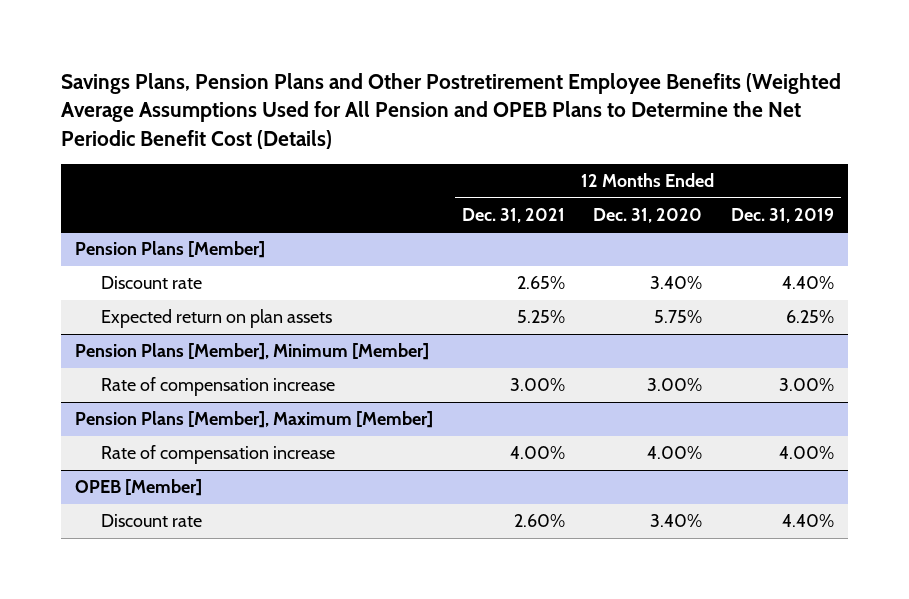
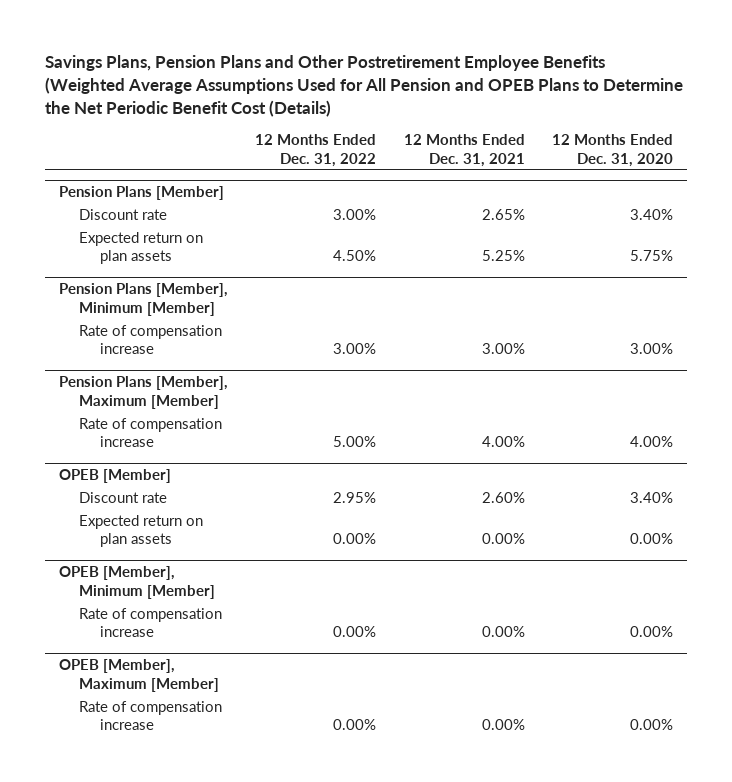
[730,207,834,223] Dec. 31, 2019 -> none
none -> [255,134,377,167] 12 Months Ended Dec. 31, 2022
none -> [79,514,204,548] Expected return on plan assets
none -> [59,566,216,599] OPEB [Member], Minimum [Member]
none -> [79,607,223,638] Rate of compensation increase
none -> [59,659,220,692] OPEB [Member], Maximum [Member]
none -> [79,700,223,731] Rate of compensation increase

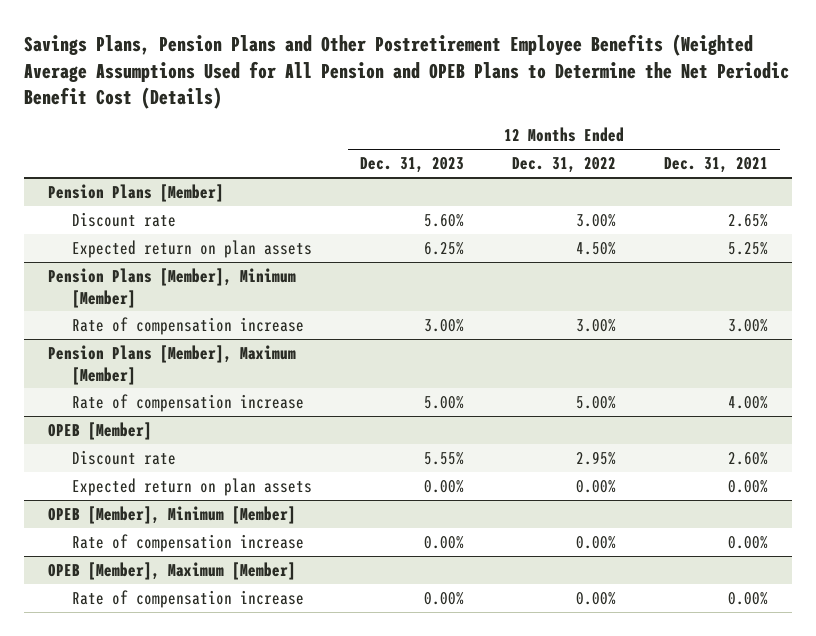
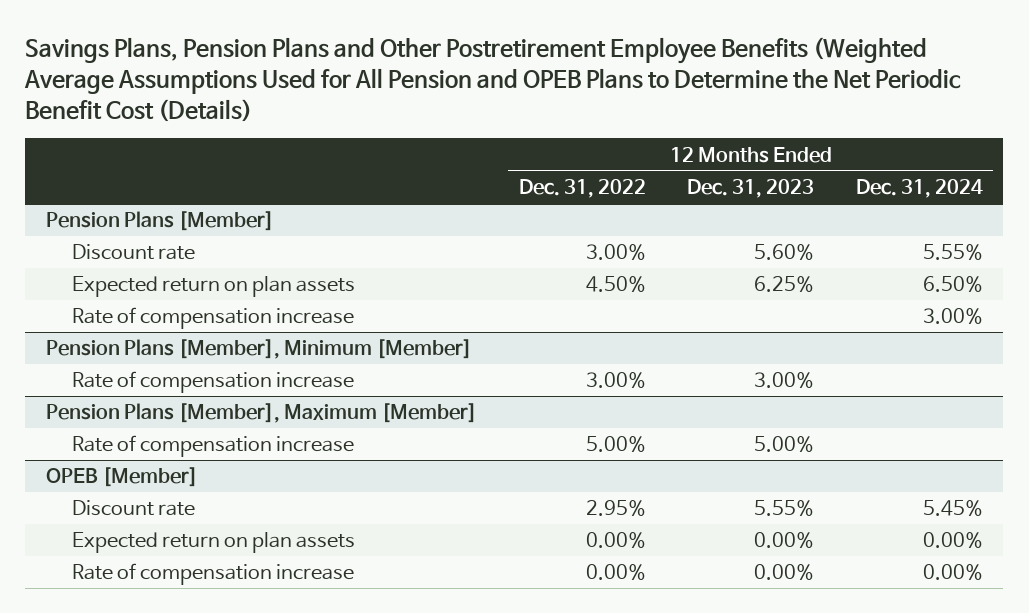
[663,157,768,174] Dec. 31, 2021 -> none
none -> [855,179,983,199] Dec. 31, 2024
none -> [72,307,355,330] Rate of compensation increase
[48,505,297,524] OPEB [Member], Minimum [Member] -> none
[48,561,297,580] OPEB [Member], Maximum [Member] -> none
[71,589,304,608] Rate of compensation increase -> none

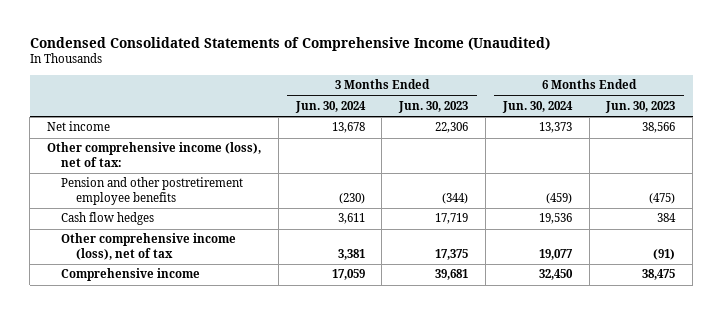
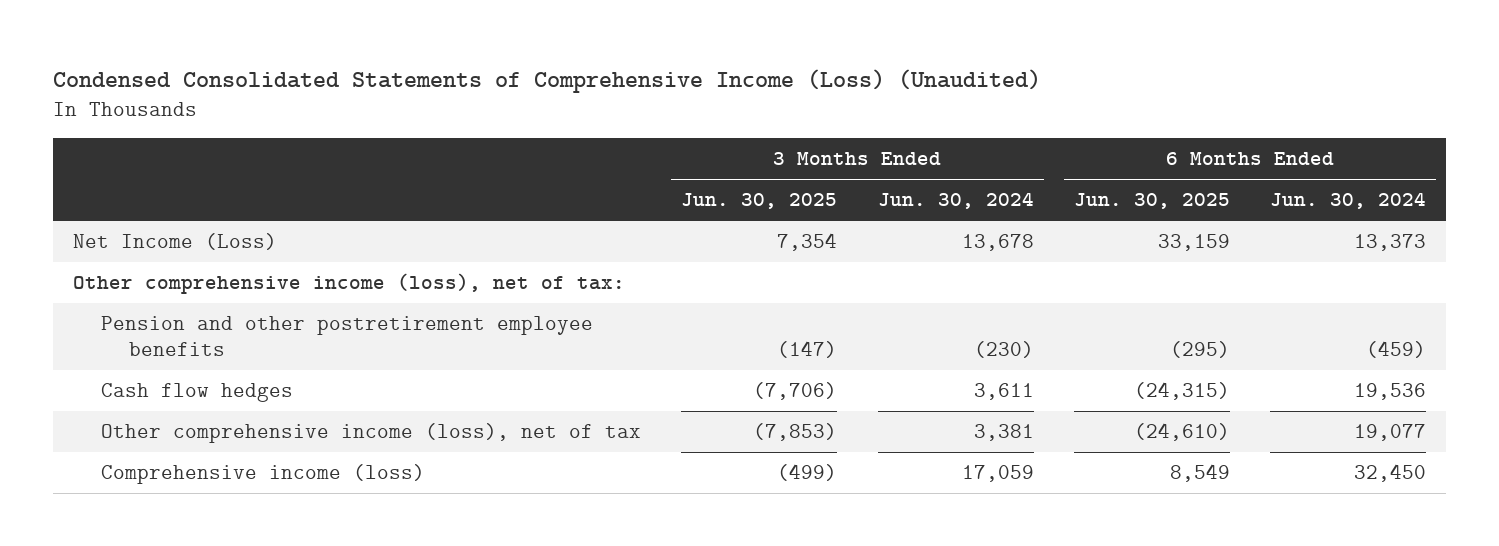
[29,36,550,51] Condensed Consolidated Statements of Comprehensive Income (Unaudited) -> [52,68,1041,93] Condensed Consolidated Statements of Comprehensive Income (Loss) (Unaudited)
[398,100,469,113] Jun. 30, 2023 -> none
[605,100,676,113] Jun. 30, 2023 -> none
none -> [681,193,838,210] Jun. 30, 2025
none -> [1073,193,1230,210] Jun. 30, 2025
[46,121,110,132] Net income -> [73,233,278,251] Net Income (Loss)
[61,268,201,282] Comprehensive income -> [100,464,425,485] Comprehensive income (loss)

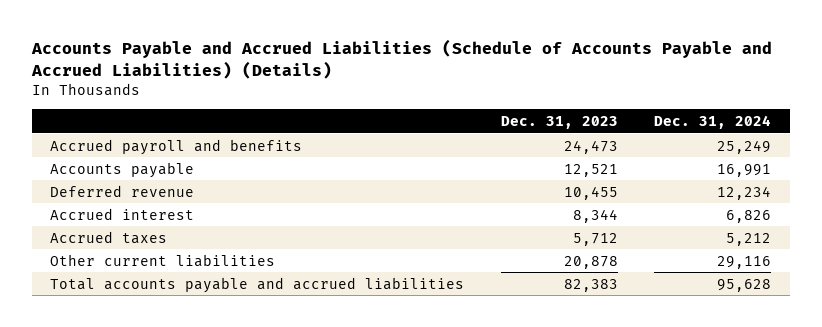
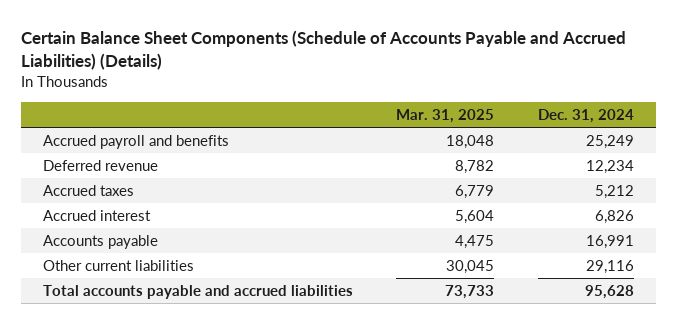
[31,39,773,80] Accounts Payable and Accrued Liabilities (Schedule of Accounts Payable and Accrued Liabilities) (Details) -> [20,29,626,71] Certain Balance Sheet Components (Schedule of Accounts Payable and Accrued Liabilities) (Details)
[500,115,618,129] Dec. 31, 2023 -> none
none -> [396,108,495,123] Mar. 31, 2025
[50,207,195,220] Accrued interest -> [42,210,151,222] Accrued interest
[50,161,195,178] Accounts payable -> [42,235,158,250] Accounts payable

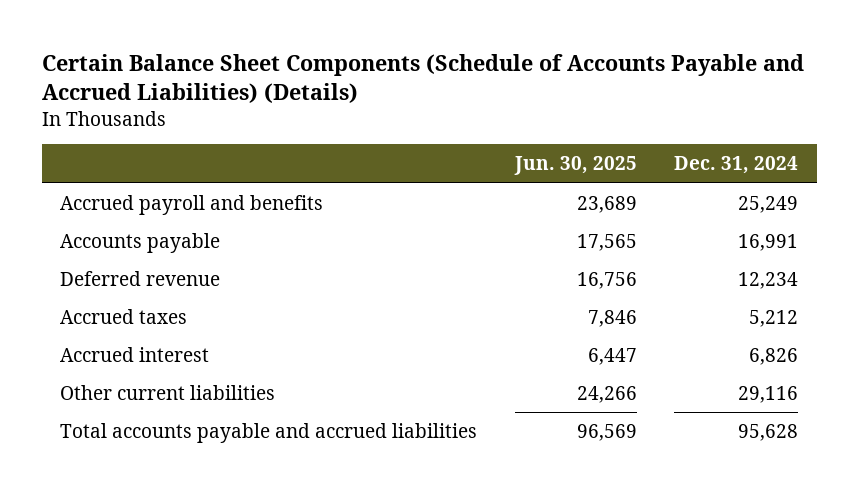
[396,108,495,123] Mar. 31, 2025 -> none
none -> [513,156,637,176] Jun. 30, 2025
[42,235,158,250] Accounts payable -> [60,232,221,253] Accounts payable

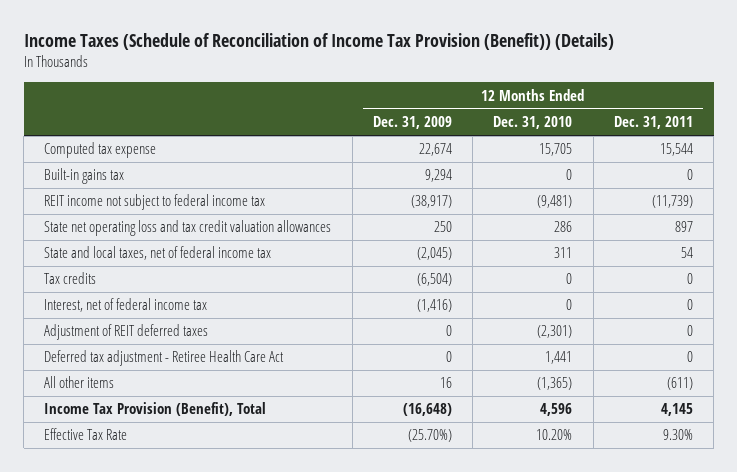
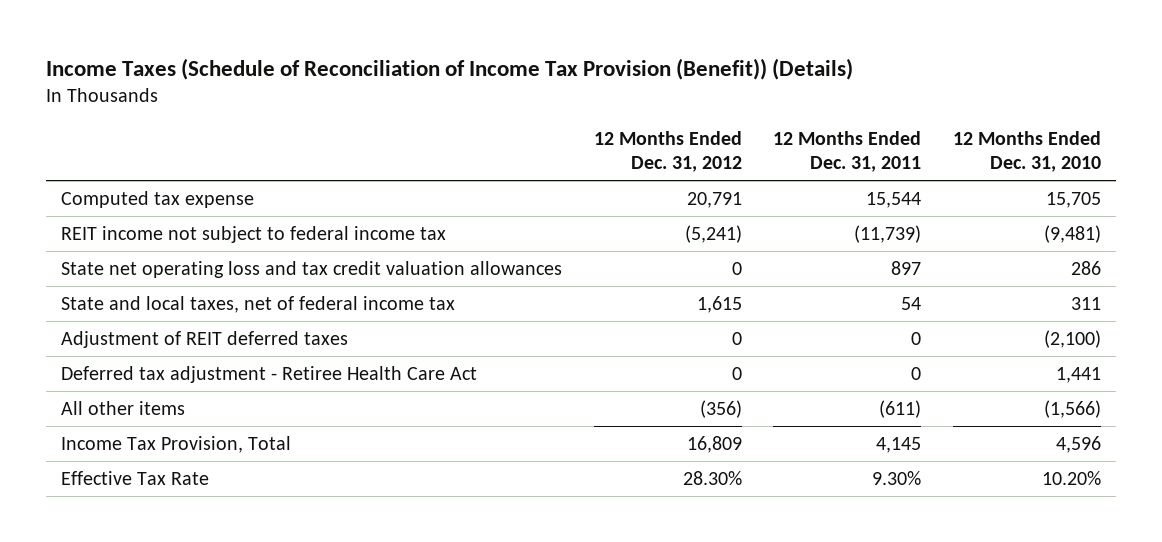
[372,116,452,130] Dec. 31, 2009 -> none
none -> [593,130,742,173] 12 Months Ended Dec. 31, 2012
[44,168,125,185] Built-in gains tax -> none
[44,272,97,285] Tax credits -> none
[44,298,208,313] Interest, net of federal income tax -> none
[537,325,573,339] (2,301) -> [1043,329,1101,348] (2,100)
[537,377,573,391] (1,365) -> [1043,399,1101,418] (1,566)
[44,402,267,417] Income Tax Provision (Benefit), Total -> [61,435,292,453] Income Tax Provision, Total

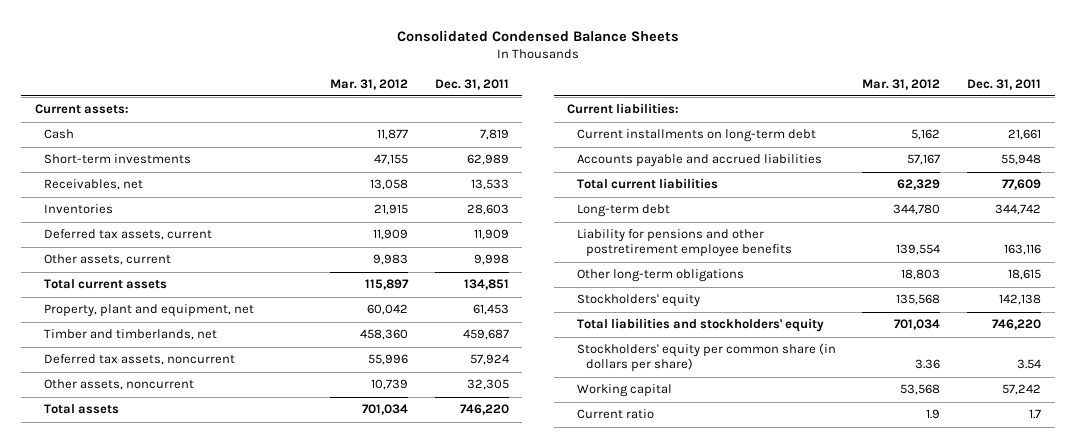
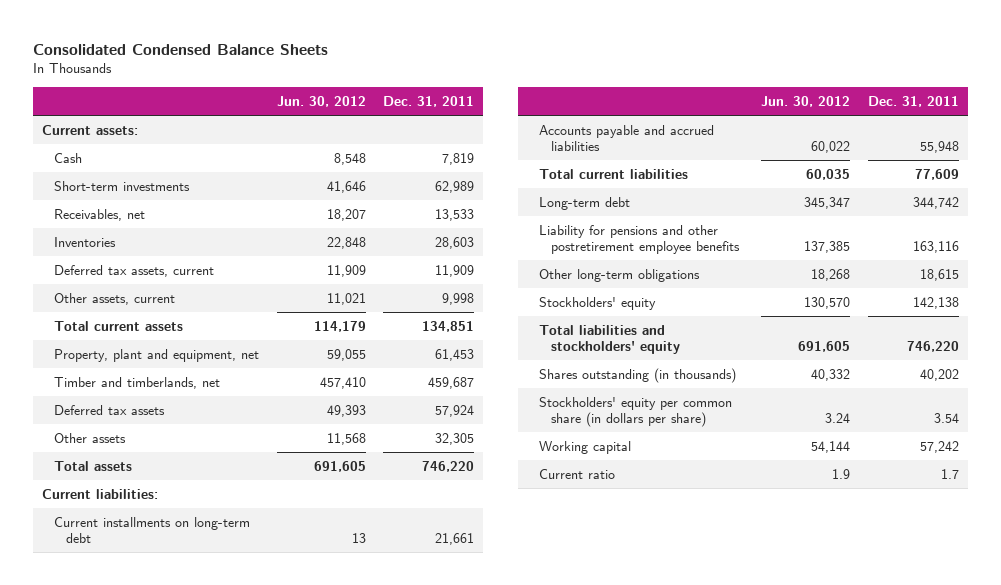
[329,78,408,90] Mar. 31, 2012 -> none
none -> [276,96,366,108] Jun. 30, 2012
[43,354,235,366] Deferred tax assets, noncurrent -> [53,404,165,415] Deferred tax assets
[43,379,194,391] Other assets, noncurrent -> [53,432,126,443] Other assets
none -> [538,367,736,383] Shares outstanding (in thousands)

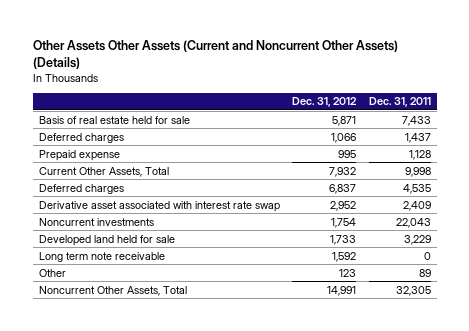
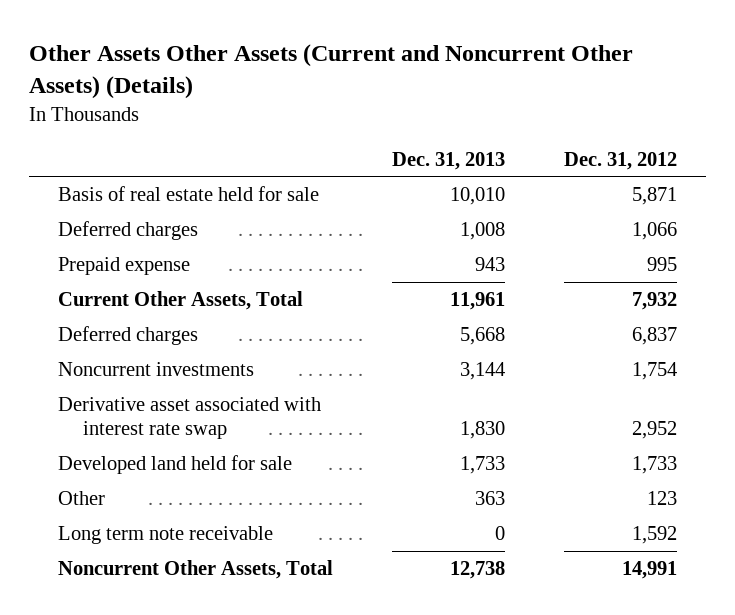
[368,97,431,108] Dec. 31, 2011 -> none
none -> [392,151,506,170] Dec. 31, 2013
[38,200,280,212] Derivative asset associated with interest rate swap -> [58,397,322,440] Derivative asset associated with interest rate swap
[38,251,165,262] Long term note receivable -> [58,526,274,545] Long term note receivable

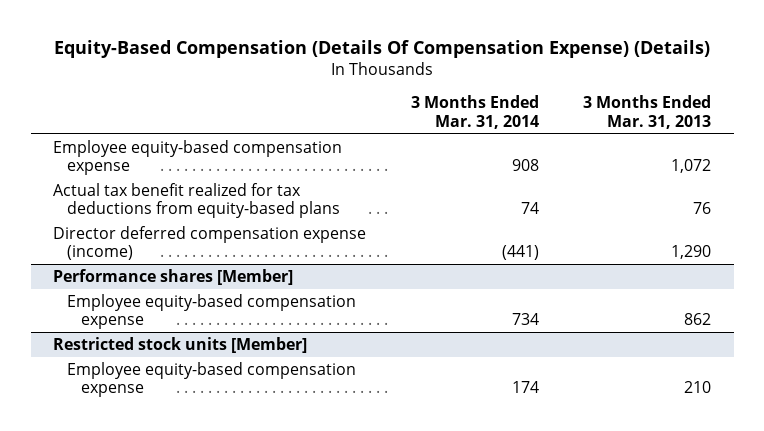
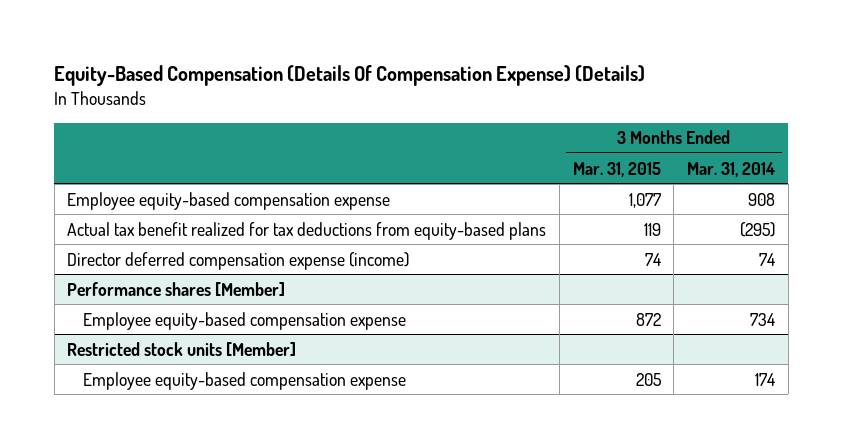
[583,95,712,129] 3 Months Ended Mar. 31, 2013 -> none
none -> [572,161,661,177] Mar. 31, 2015
[520,202,539,215] 74 -> [740,221,776,237] (295)
[501,245,539,261] (441) -> [759,252,776,266] 74

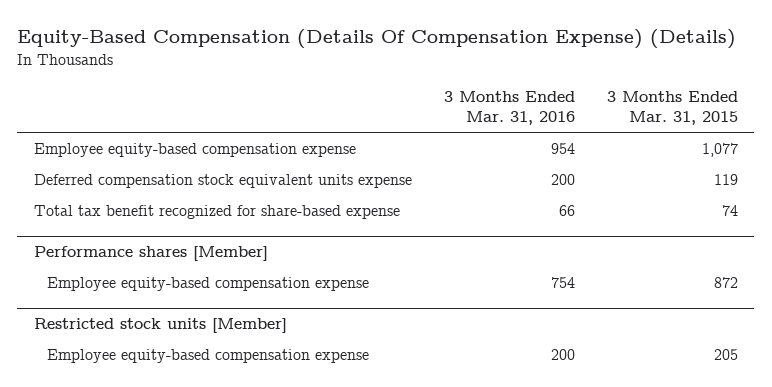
[687,161,776,177] Mar. 31, 2014 -> none
none -> [443,90,575,126] 3 Months Ended Mar. 31, 2016
[67,251,410,270] Director deferred compensation expense (income) -> none
none -> [33,174,412,189] Deferred compensation stock equivalent units expense
[67,221,547,240] Actual tax benefit realized for tax deductions from equity-based plans -> [33,205,400,220] Total tax benefit recognized for share-based expense
[643,222,661,236] 119 -> [722,205,739,217] 74

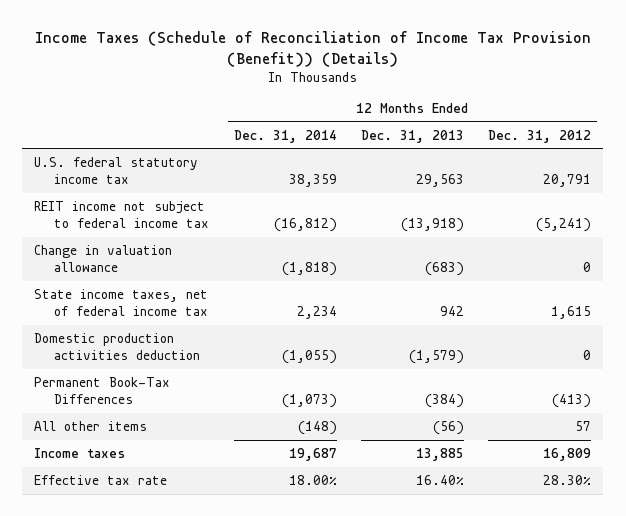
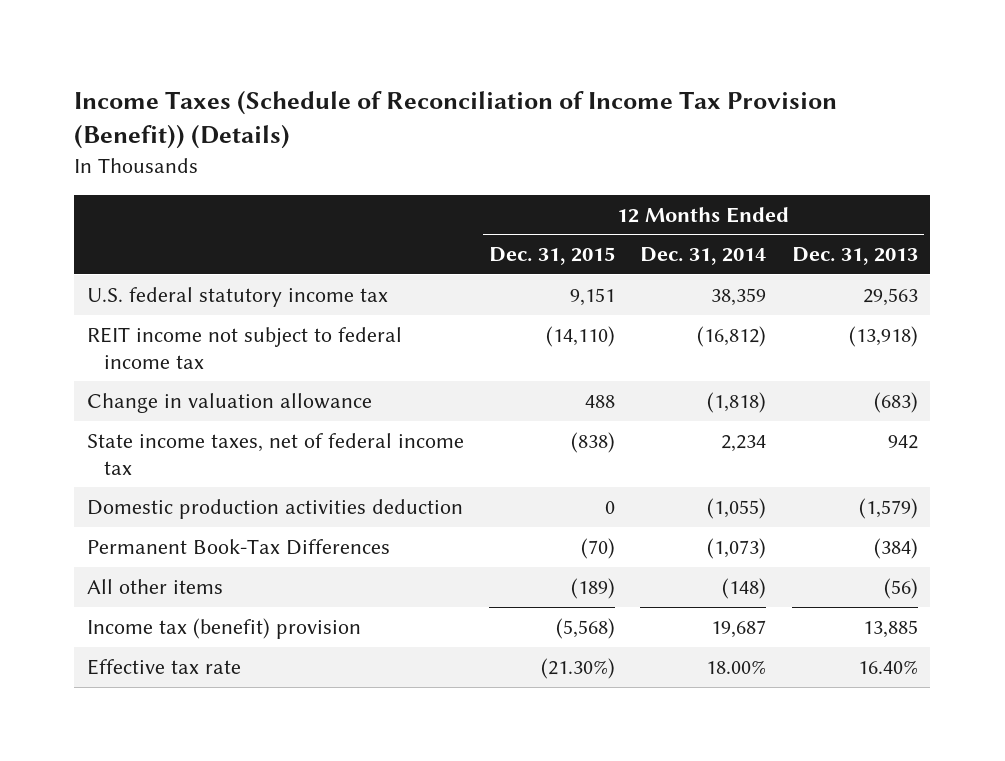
[488,129,592,143] Dec. 31, 2012 -> none
none -> [489,247,616,266] Dec. 31, 2015
[34,447,126,458] Income taxes -> [87,617,362,639] Income tax (benefit) provision

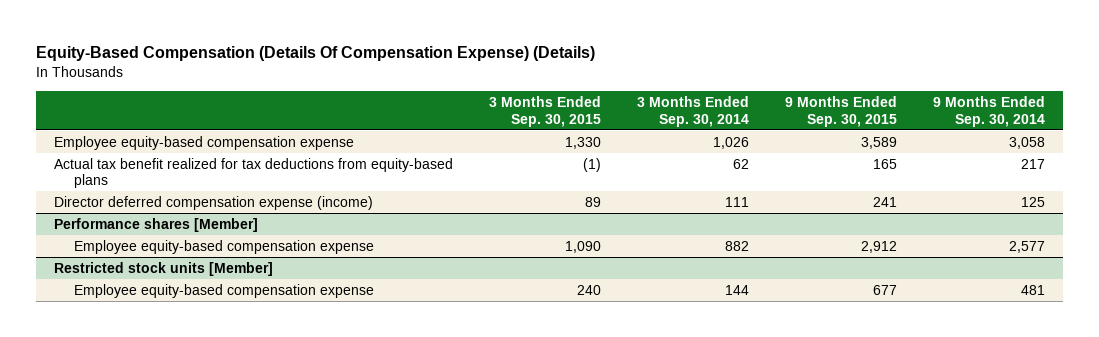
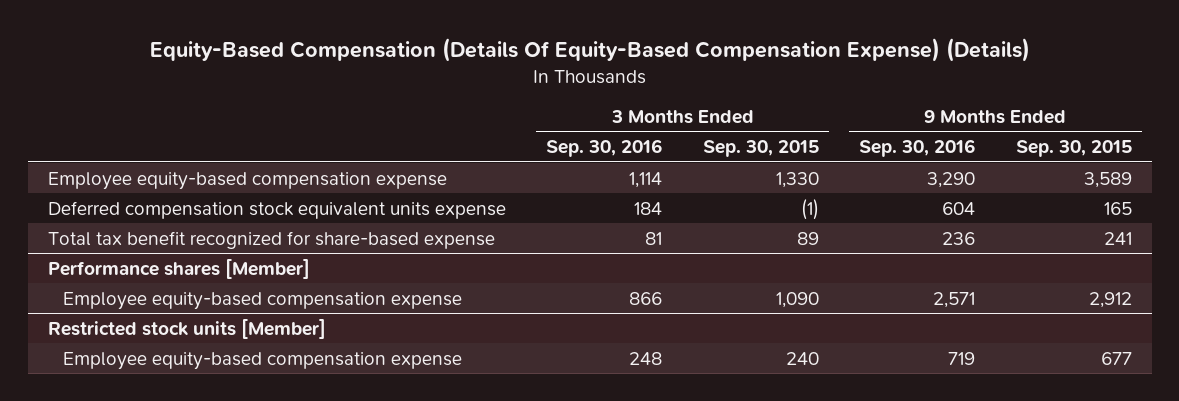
[36,46,596,62] Equity-Based Compensation (Details Of Compensation Expense) (Details) -> [149,38,1030,63] Equity-Based Compensation (Details Of Equity-Based Compensation Expense) (Details)
[637,96,750,127] 3 Months Ended Sep. 30, 2014 -> none
[932,96,1045,127] 9 Months Ended Sep. 30, 2014 -> none
none -> [546,139,663,158] Sep. 30, 2016
none -> [859,139,976,158] Sep. 30, 2016
[54,195,374,210] Director deferred compensation expense (income) -> none
none -> [47,200,506,219] Deferred compensation stock equivalent units expense
[54,157,454,189] Actual tax benefit realized for tax deductions from equity-based plans -> [47,230,495,249] Total tax benefit recognized for share-based expense
[583,157,602,172] (1) -> [796,231,819,245] 89
[872,158,897,169] 165 -> [1103,231,1132,245] 241

